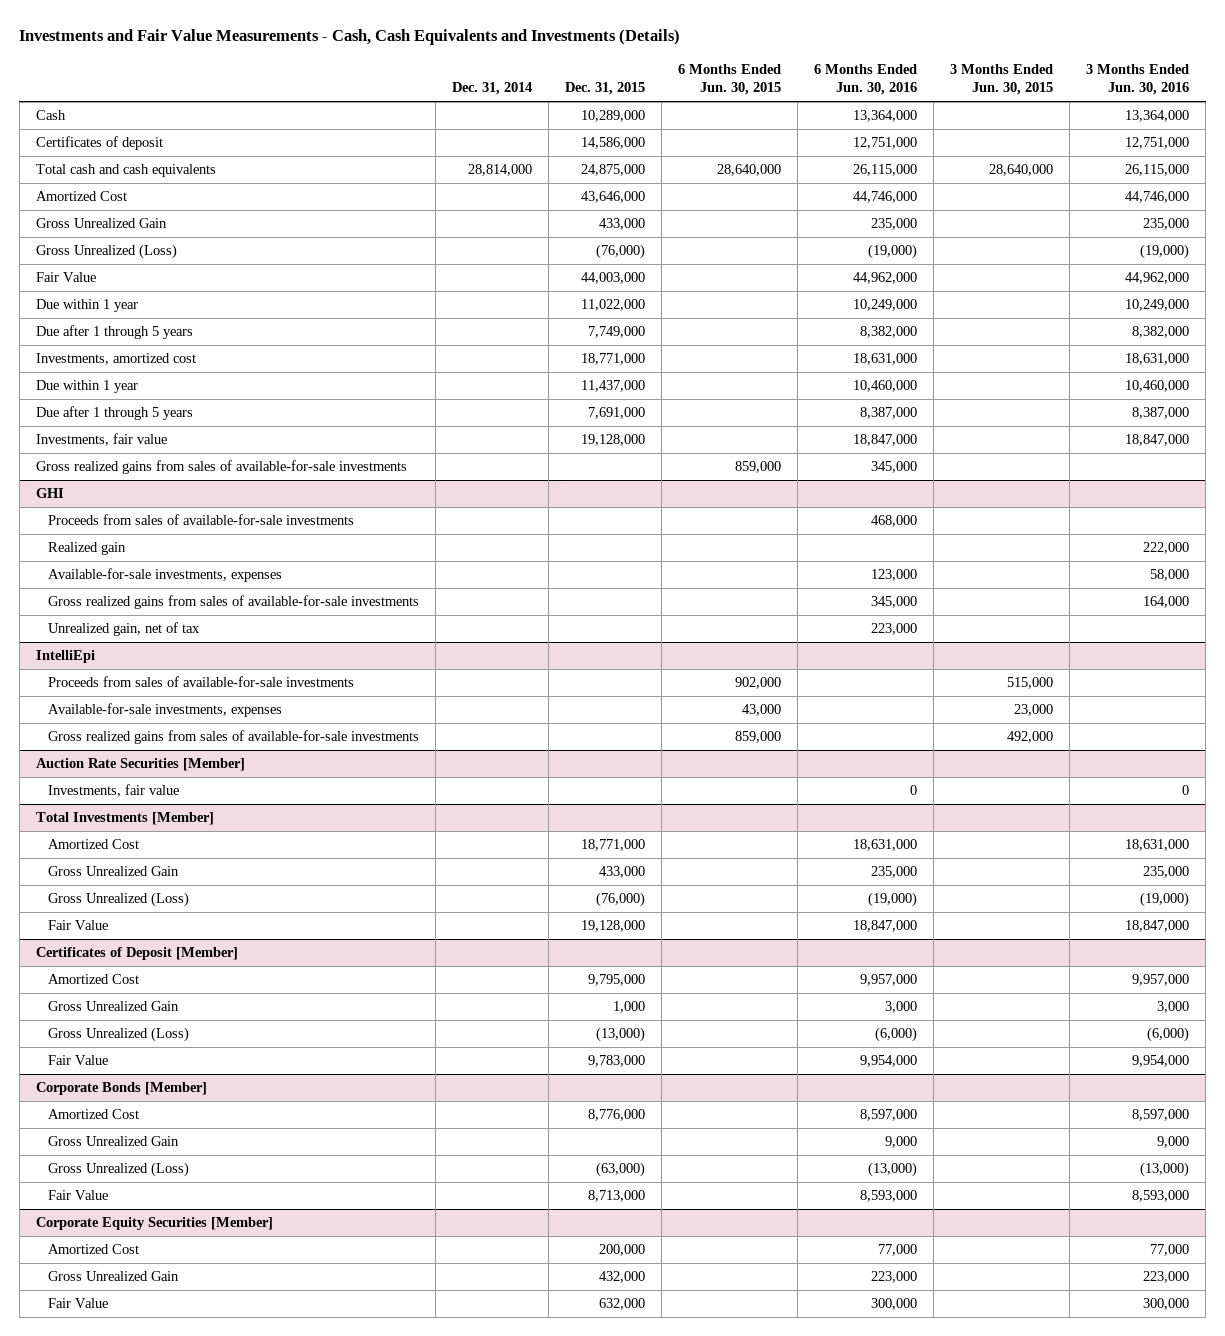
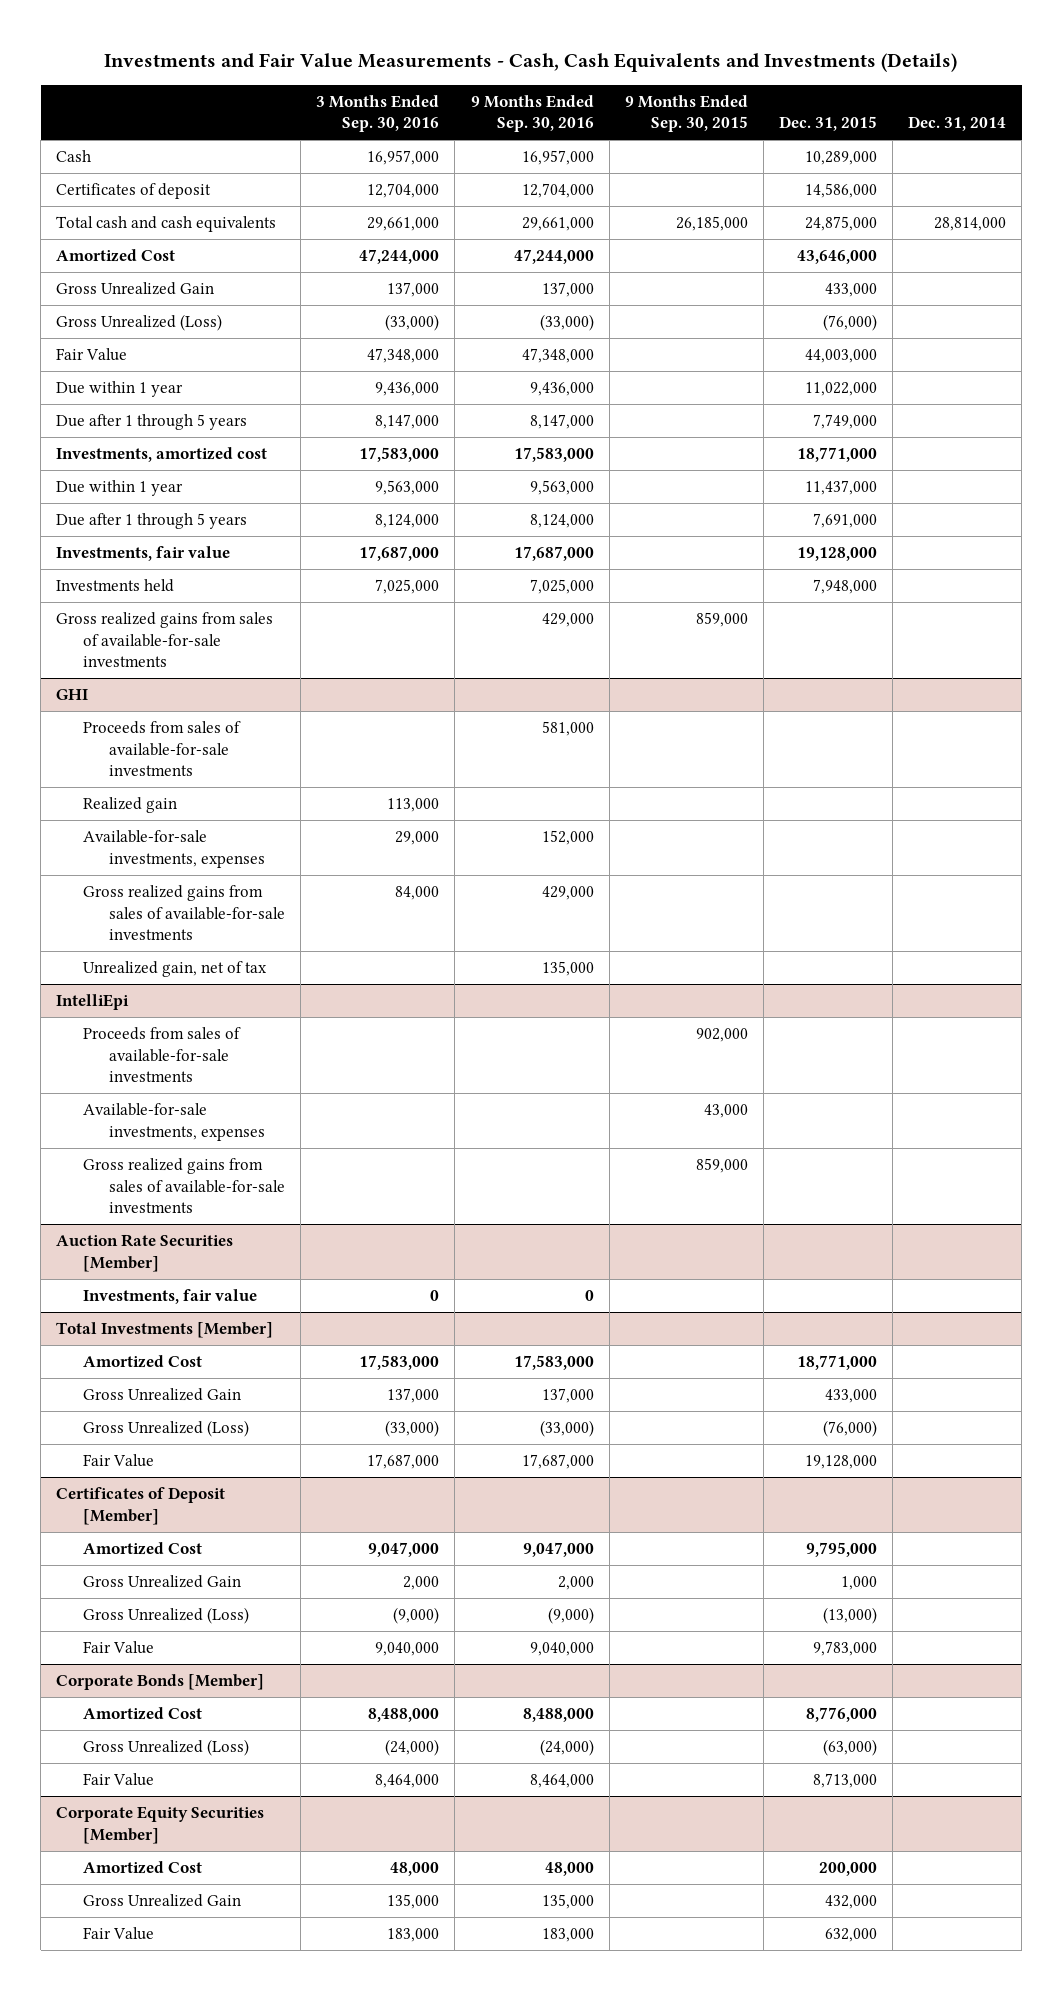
[678,63,782,96] 6 Months Ended Jun. 30, 2015 -> none
[814,63,918,96] 6 Months Ended Jun. 30, 2016 -> none
[950,63,1054,96] 3 Months Ended Jun. 30, 2015 -> none
[1086,63,1190,96] 3 Months Ended Jun. 30, 2016 -> none
none -> [316,94,440,133] 3 Months Ended Sep. 30, 2016
none -> [470,94,594,133] 9 Months Ended Sep. 30, 2016
none -> [624,94,748,133] 9 Months Ended Sep. 30, 2015
none -> [56,579,175,593] Investments held
[48,1136,180,1147] Gross Unrealized Gain -> none

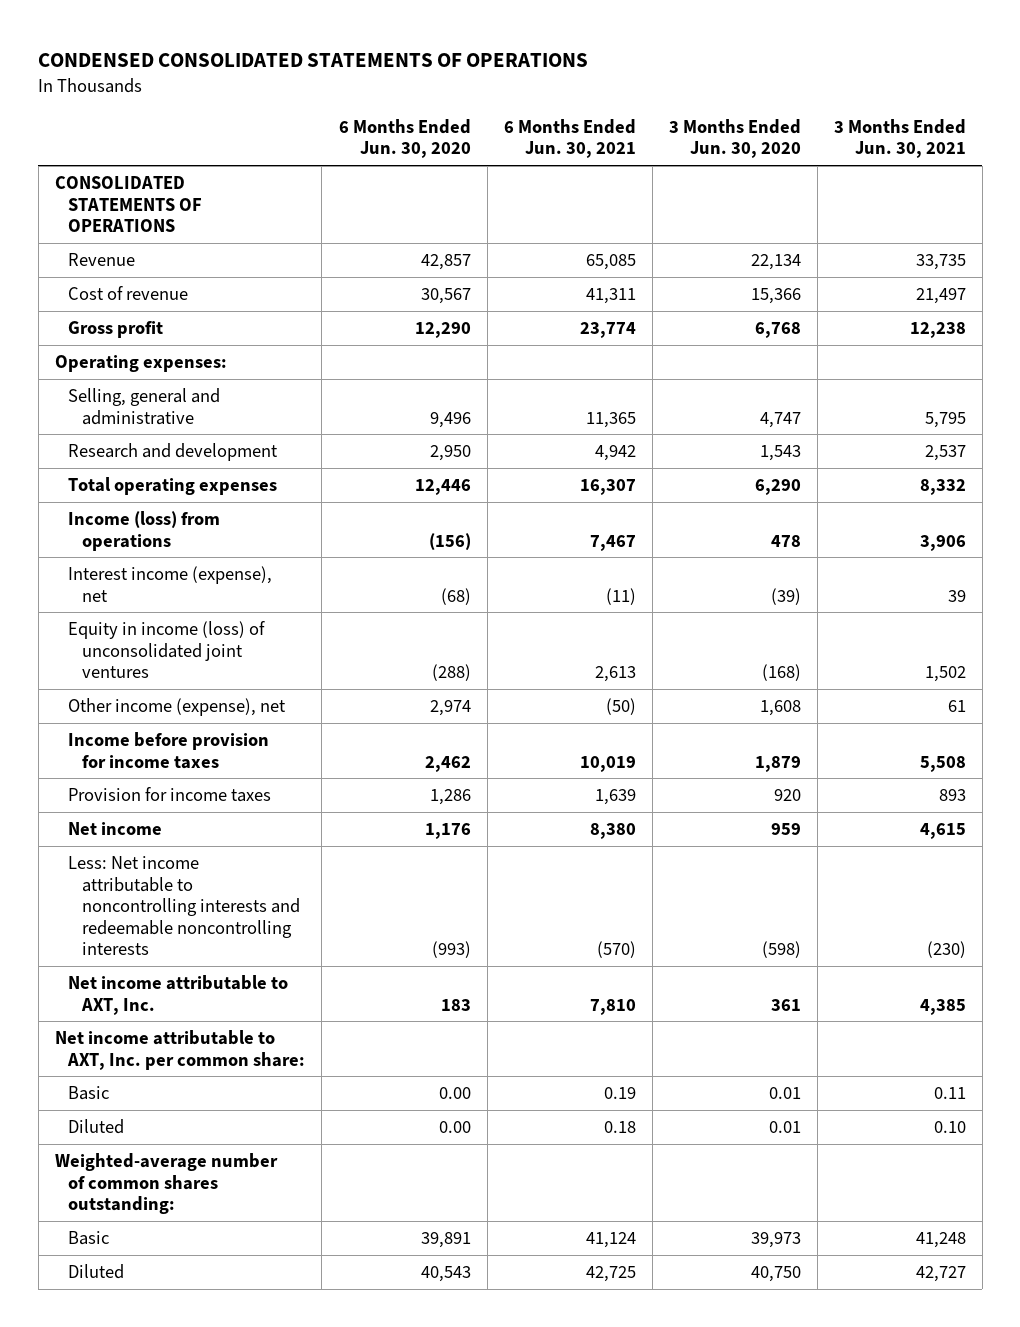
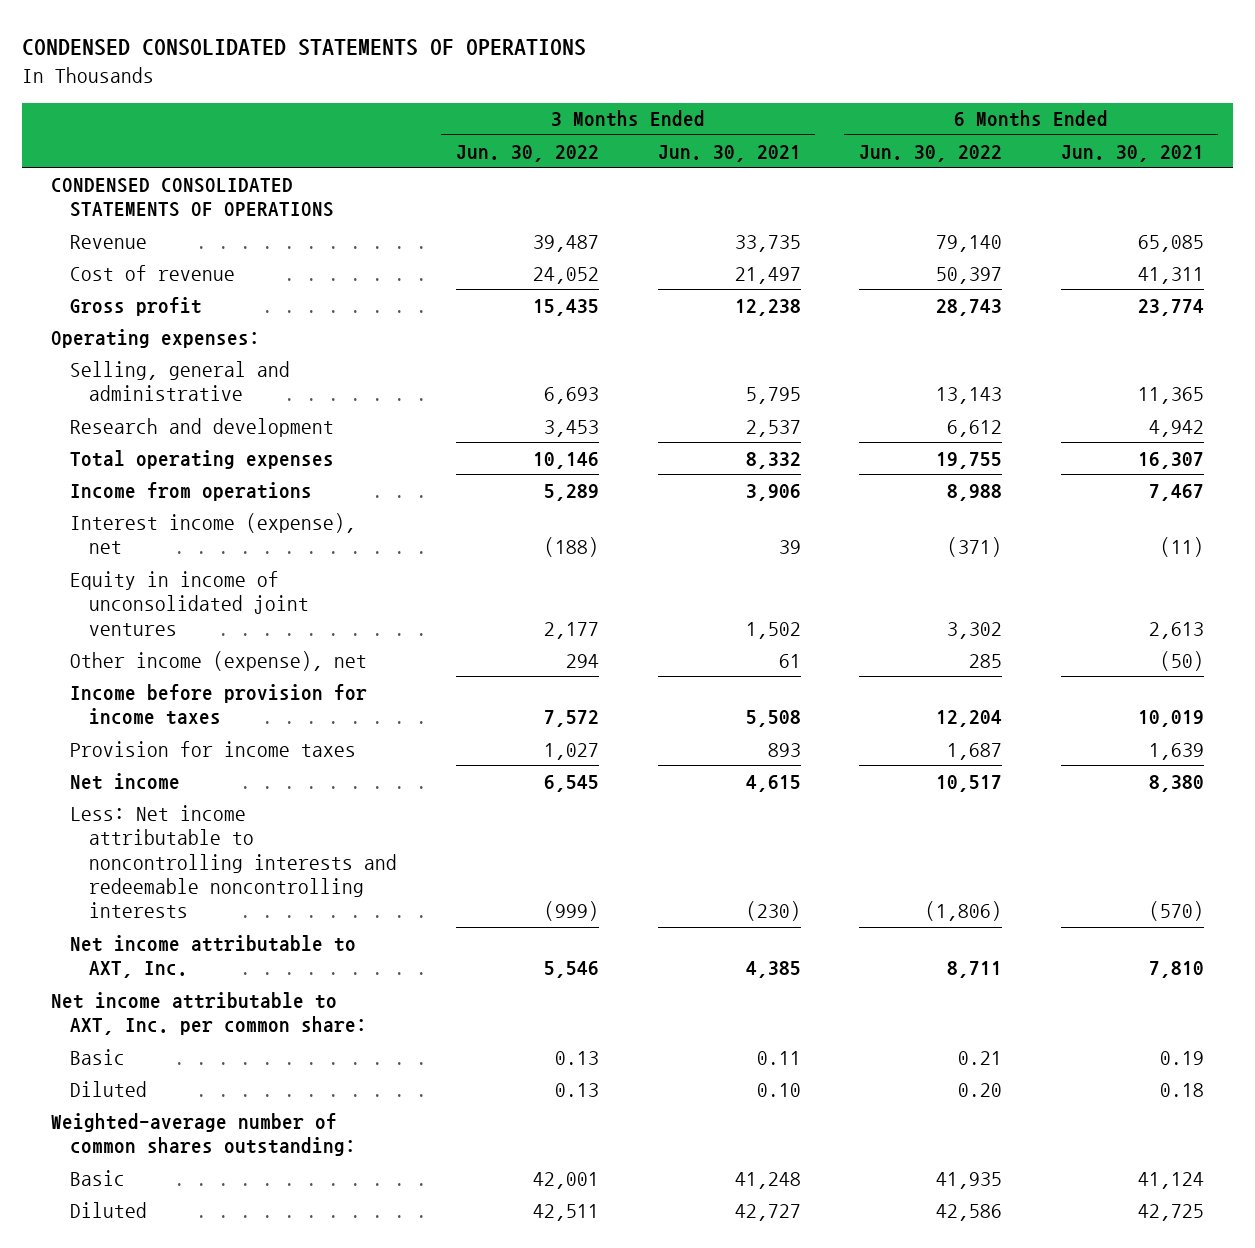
[338,118,471,159] 6 Months Ended Jun. 30, 2020 -> none
[668,118,801,159] 3 Months Ended Jun. 30, 2020 -> none
none -> [456,144,600,162] Jun. 30, 2022
none -> [859,144,1003,162] Jun. 30, 2022
[54,176,203,233] CONSOLIDATED STATEMENTS OF OPERATIONS -> [51,177,335,218] CONDENSED CONSOLIDATED STATEMENTS OF OPERATIONS
[68,511,221,551] Income (loss) from operations -> [70,481,313,501] Income from operations
[68,621,266,679] Equity in income (loss) of unconsolidated joint ventures -> [70,570,310,636] Equity in income of unconsolidated joint ventures

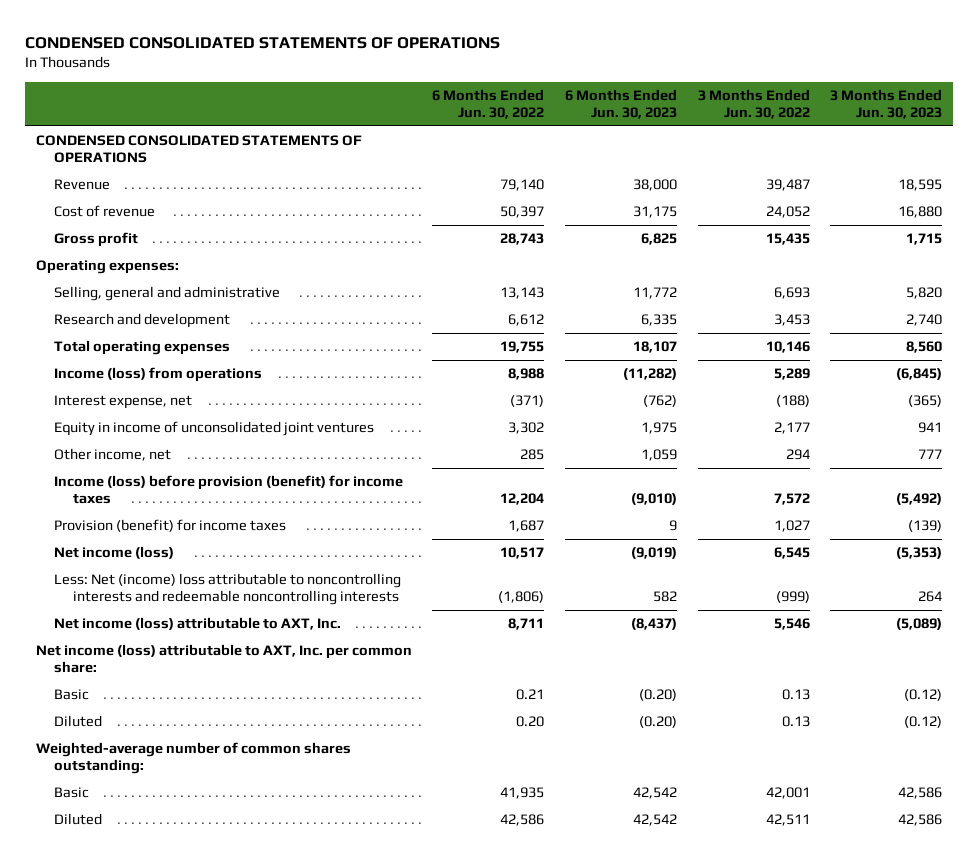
[657,144,801,162] Jun. 30, 2021 -> none
[1060,144,1204,162] Jun. 30, 2021 -> none
none -> [565,88,678,119] 6 Months Ended Jun. 30, 2023
none -> [830,88,943,119] 3 Months Ended Jun. 30, 2023
[70,481,313,501] Income from operations -> [54,367,263,383] Income (loss) from operations
[70,512,357,555] Interest income (expense), net -> [54,395,193,410] Interest expense, net
[70,650,368,671] Other income (expense), net -> [54,448,172,462] Other income, net
[70,683,368,726] Income before provision for income taxes -> [54,475,404,505] Income (loss) before provision (benefit) for income taxes
[70,740,357,757] Provision for income taxes -> [54,519,287,533] Provision (benefit) for income taxes
[70,772,181,790] Net income -> [54,546,175,560] Net income (loss)
[70,804,398,919] Less: Net income attributable to noncontrolling interests and redeemable noncontrolling interests -> [54,573,402,606] Less: Net (income) loss attributable to noncontrolling interests and redeemable noncontrolling interests
[70,934,357,979] Net income attributable to AXT, Inc. -> [54,617,342,631] Net income (loss) attributable to AXT, Inc.
[51,991,368,1036] Net income attributable to AXT, Inc. per common share: -> [35,644,412,674] Net income (loss) attributable to AXT, Inc. per common share:

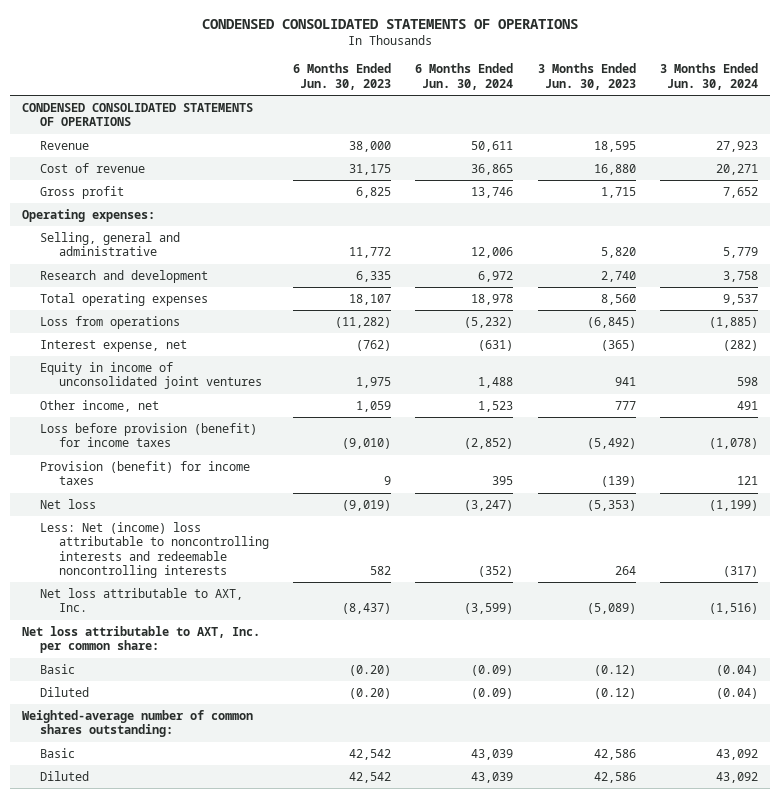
[432,88,545,119] 6 Months Ended Jun. 30, 2022 -> none
[697,88,810,119] 3 Months Ended Jun. 30, 2022 -> none
none -> [415,63,514,90] 6 Months Ended Jun. 30, 2024
none -> [660,63,759,90] 3 Months Ended Jun. 30, 2024
[54,367,263,383] Income (loss) from operations -> [40,315,181,329] Loss from operations
[54,475,404,505] Income (loss) before provision (benefit) for income taxes -> [40,422,258,448] Loss before provision (benefit) for income taxes
[54,546,175,560] Net income (loss) -> [40,498,97,509] Net loss
[54,617,342,631] Net income (loss) attributable to AXT, Inc. -> [40,587,244,613] Net loss attributable to AXT, Inc.
[35,644,412,674] Net income (loss) attributable to AXT, Inc. per common share: -> [21,625,260,654] Net loss attributable to AXT, Inc. per common share:

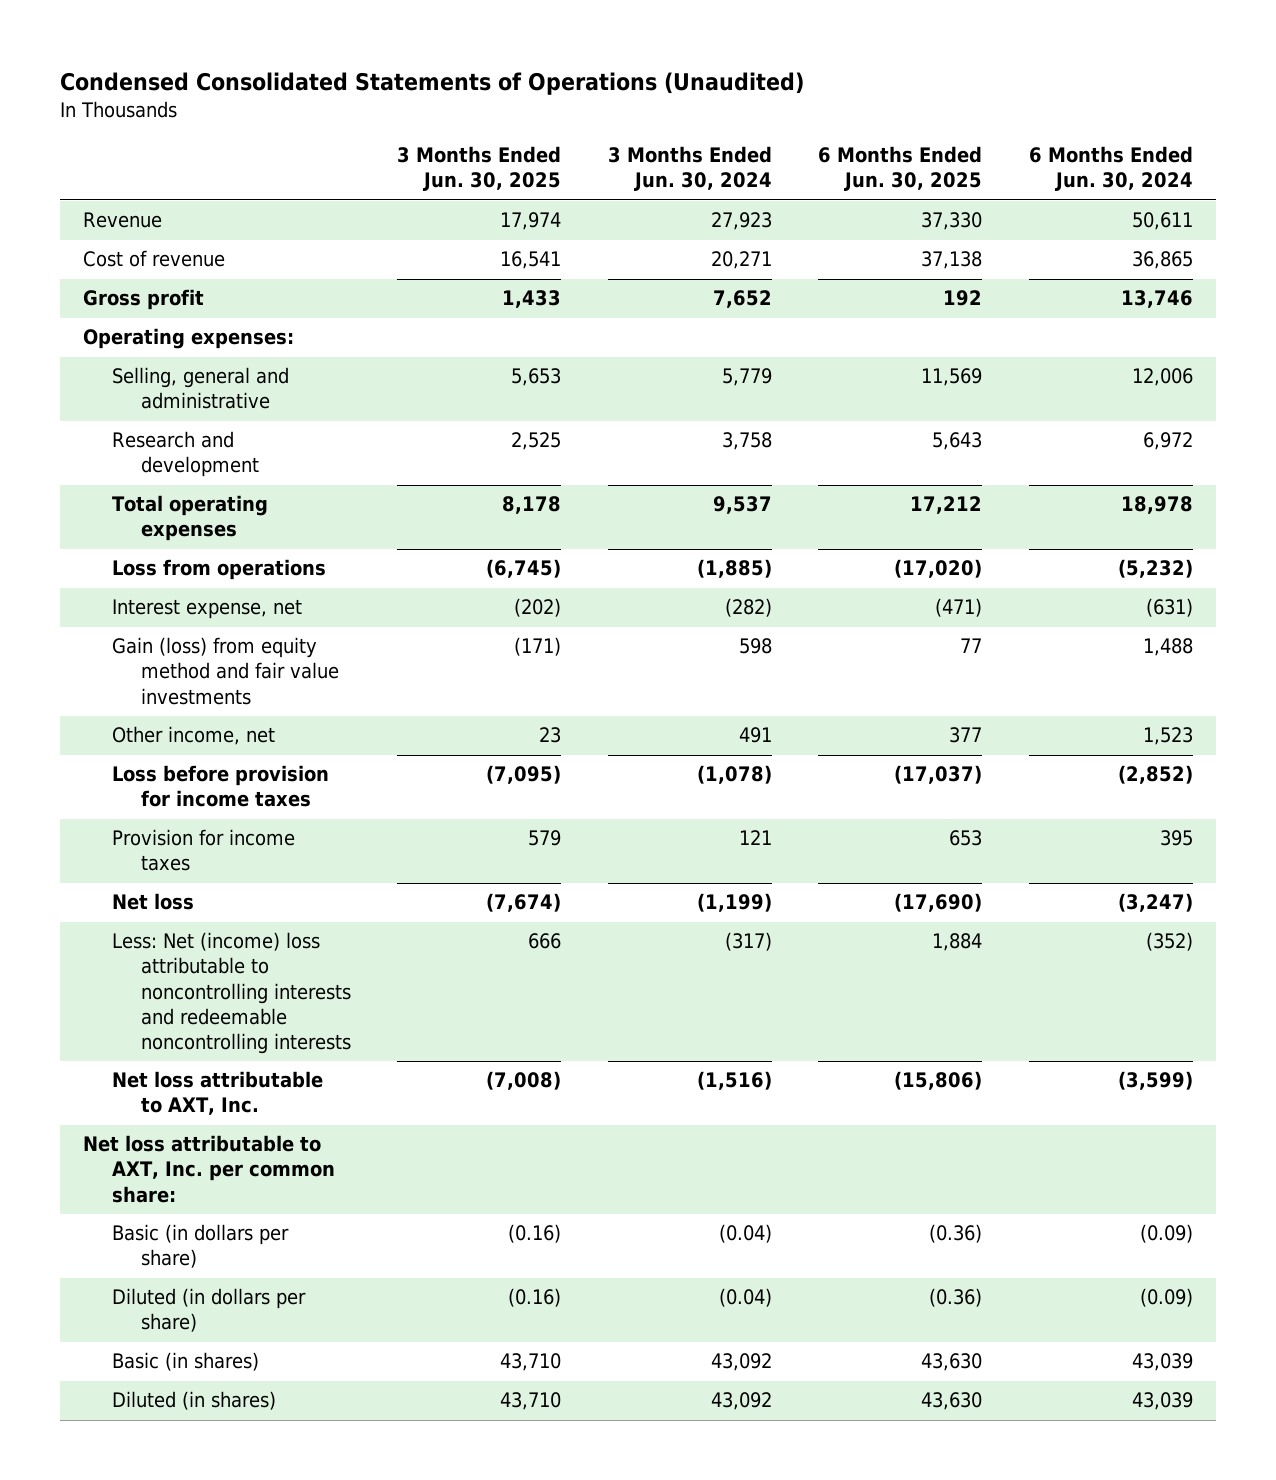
[201,18,578,29] CONDENSED CONSOLIDATED STATEMENTS OF OPERATIONS -> [60,72,805,96] Condensed Consolidated Statements of Operations (Unaudited)
[293,63,392,90] 6 Months Ended Jun. 30, 2023 -> none
[537,63,636,90] 3 Months Ended Jun. 30, 2023 -> none
none -> [397,146,562,192] 3 Months Ended Jun. 30, 2025
none -> [818,146,983,192] 6 Months Ended Jun. 30, 2025
[21,102,253,127] CONDENSED CONSOLIDATED STATEMENTS OF OPERATIONS -> none
[40,361,262,390] Equity in income of unconsolidated joint ventures -> [112,637,339,705] Gain (loss) from equity method and fair value investments
[40,422,258,448] Loss before provision (benefit) for income taxes -> [112,765,330,808] Loss before provision for income taxes
[40,460,251,486] Provision (benefit) for income taxes -> [112,829,296,872] Provision for income taxes
[21,709,253,738] Weighted-average number of common shares outstanding: -> none
[40,663,76,674] Basic -> [112,1224,290,1269] Basic (in dollars per share)
[40,686,90,697] Diluted -> [112,1288,307,1333] Diluted (in dollars per share)
[40,747,76,758] Basic -> [112,1352,260,1372] Basic (in shares)
[40,770,90,781] Diluted -> [112,1391,277,1411] Diluted (in shares)

